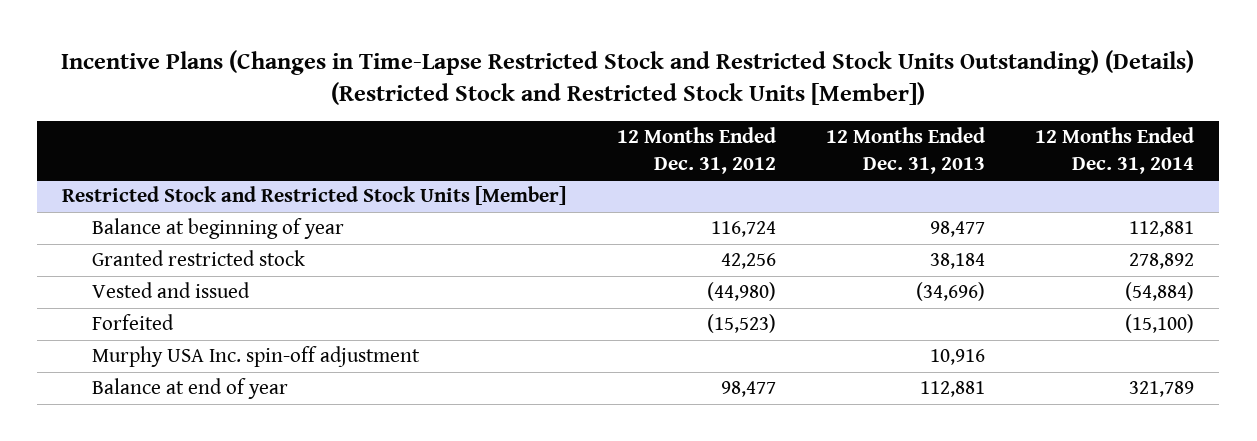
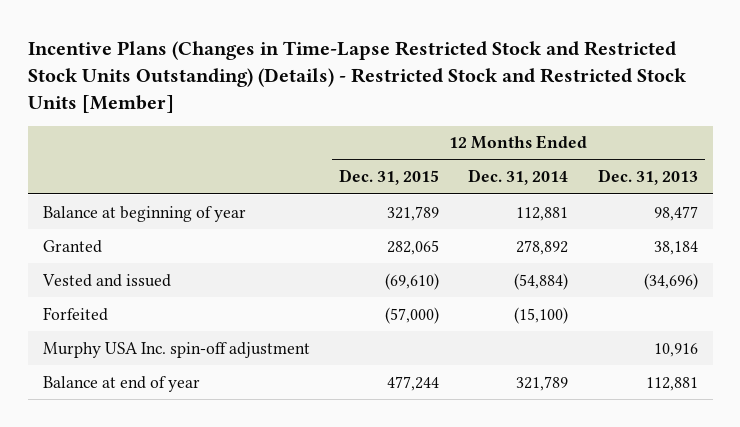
[61,50,1195,105] Incentive Plans (Changes in Time-Lapse Restricted Stock and Restricted Stock Units Outstanding) (Details) (Restricted Stock and Restricted Stock Units [Member]) -> [27,40,687,113] Incentive Plans (Changes in Time-Lapse Restricted Stock and Restricted Stock Units Outstanding) (Details) - Restricted Stock and Restricted Stock Units [Member]
[616,127,776,174] 12 Months Ended Dec. 31, 2012 -> none
none -> [339,169,440,186] Dec. 31, 2015
[62,186,567,206] Restricted Stock and Restricted Stock Units [Member] -> none
[92,250,306,267] Granted restricted stock -> [42,239,102,253] Granted

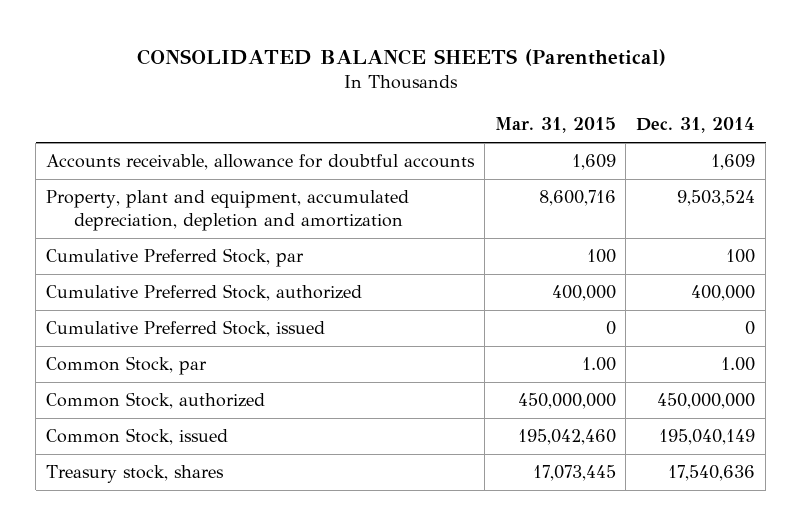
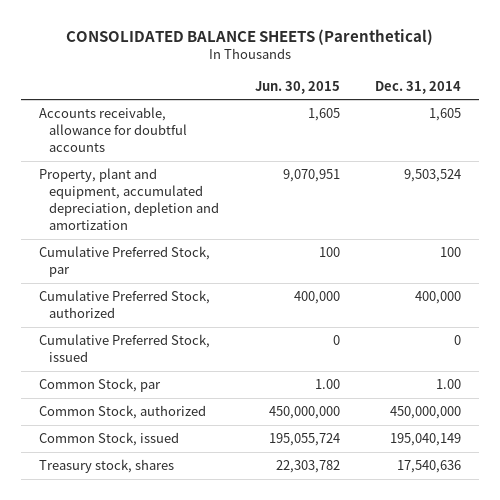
[494,117,616,134] Mar. 31, 2015 -> none
none -> [254,80,340,94] Jun. 30, 2015
[711,154,756,171] 1,609 -> [429,108,462,122] 1,605

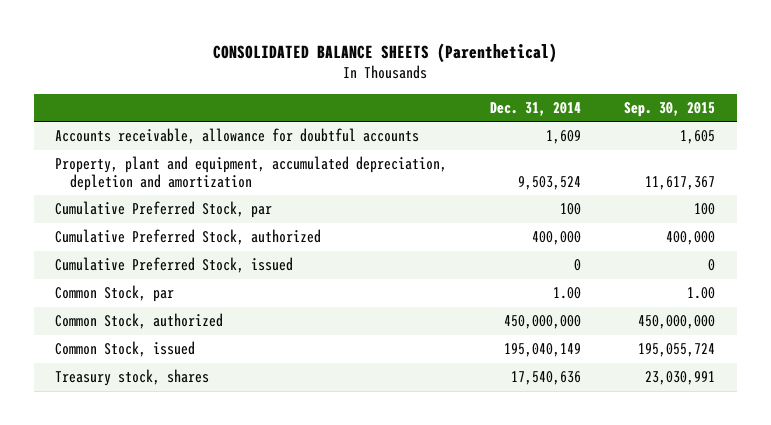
[254,80,340,94] Jun. 30, 2015 -> none
none -> [624,102,716,118] Sep. 30, 2015
[429,108,462,122] 1,605 -> [546,130,582,145] 1,609

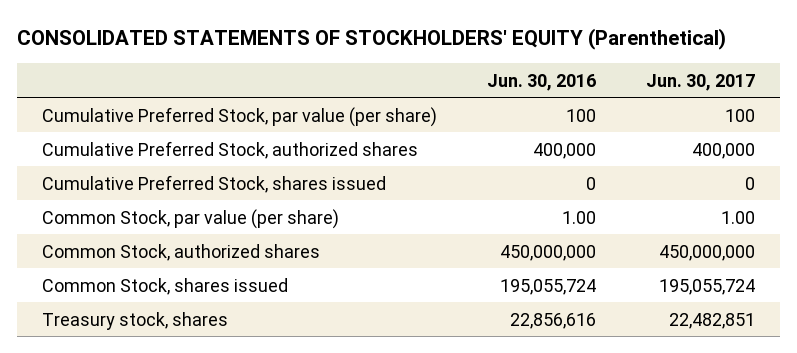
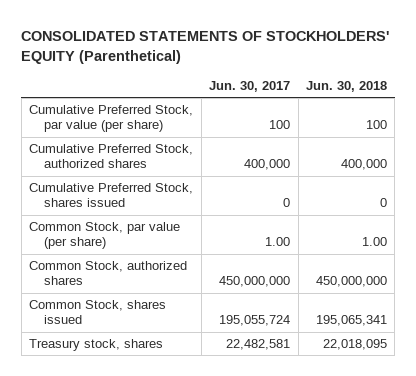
[487,73,597,91] Jun. 30, 2016 -> none
none -> [305,81,387,93] Jun. 30, 2018
[668,312,755,329] 22,482,851 -> [226,338,291,350] 22,482,581

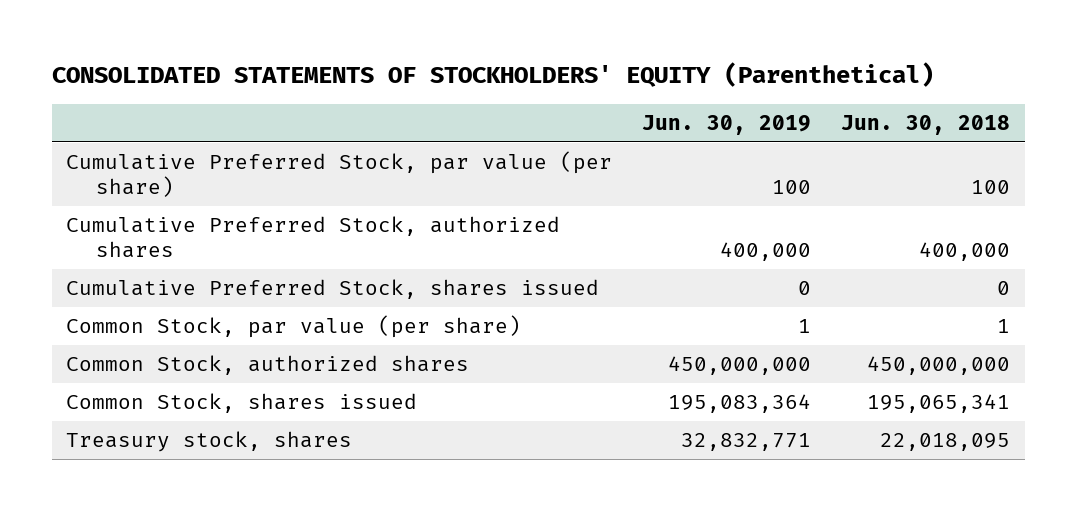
[209,81,291,93] Jun. 30, 2017 -> none
none -> [642,114,812,135] Jun. 30, 2019
[361,237,387,247] 1.00 -> [996,319,1010,334] 1

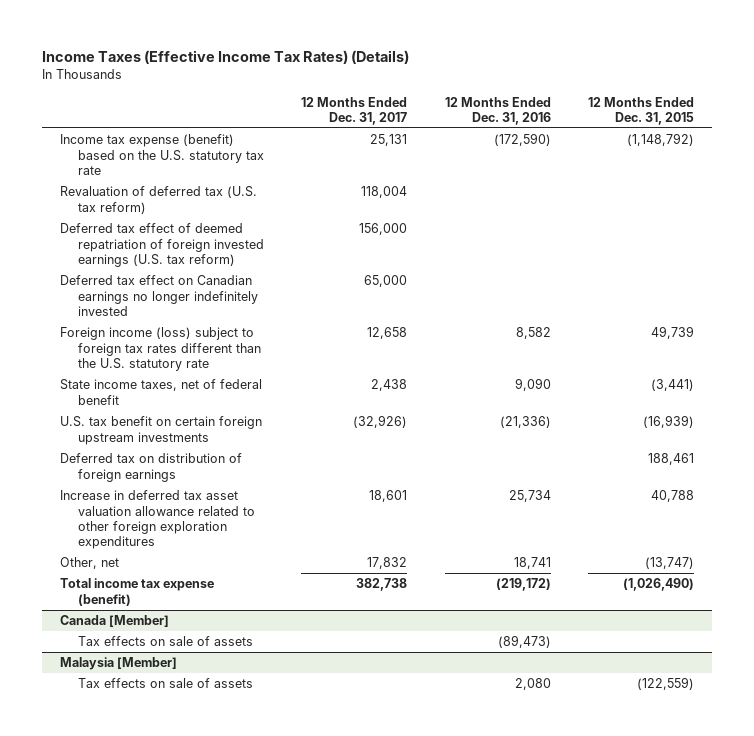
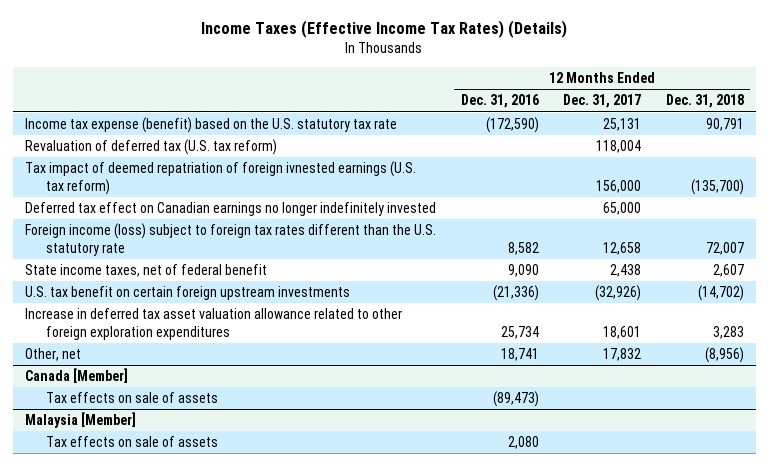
[587,96,694,125] 12 Months Ended Dec. 31, 2015 -> none
none -> [665,94,744,109] Dec. 31, 2018
[60,223,265,267] Deferred tax effect of deemed repatriation of foreign invested earnings (U.S. tax reform) -> [25,161,417,195] Tax impact of deemed repatriation of foreign ivnested earnings (U.S. tax reform)
[60,453,243,482] Deferred tax on distribution of foreign earnings -> none
[60,578,215,606] Total income tax expense (benefit) -> none

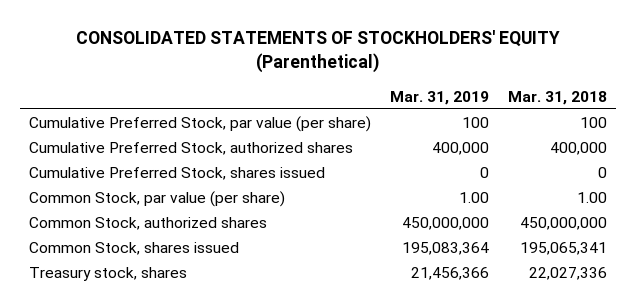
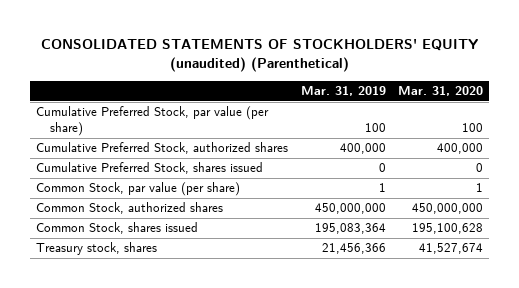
[76,30,561,74] CONSOLIDATED STATEMENTS OF STOCKHOLDERS' EQUITY (Parenthetical) -> [40,39,478,73] CONSOLIDATED STATEMENTS OF STOCKHOLDERS' EQUITY (unaudited) (Parenthetical)
[507,90,607,105] Mar. 31, 2018 -> none
none -> [397,85,483,96] Mar. 31, 2020
[459,192,490,204] 1.00 -> [378,183,386,193] 1

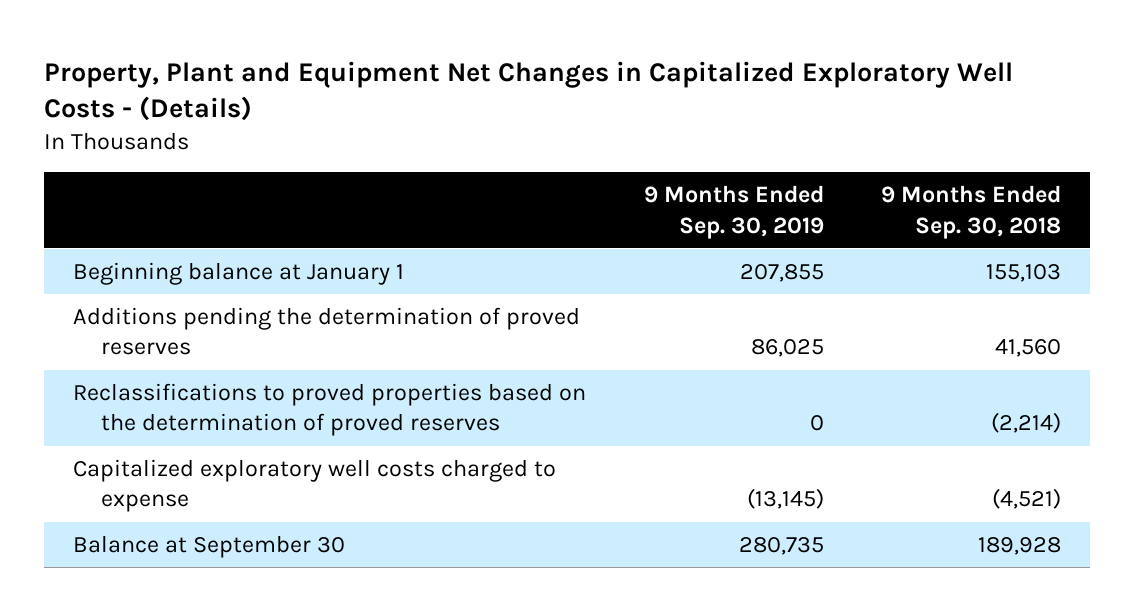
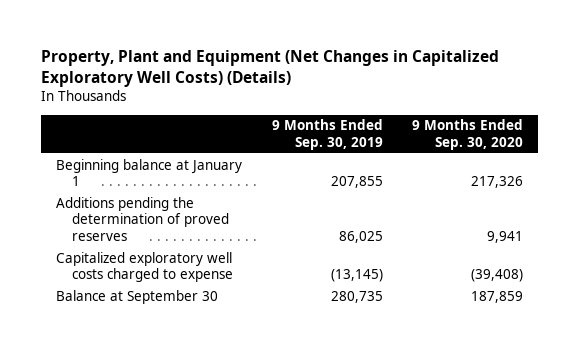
[44,60,1014,122] Property, Plant and Equipment Net Changes in Capitalized Exploratory Well Costs - (Details) -> [41,50,500,88] Property, Plant and Equipment (Net Changes in Capitalized Exploratory Well Costs) (Details)
[881,185,1062,239] 9 Months Ended Sep. 30, 2018 -> none
none -> [412,119,524,150] 9 Months Ended Sep. 30, 2020
[73,383,587,437] Reclassifications to proved properties based on the determination of proved reserves -> none

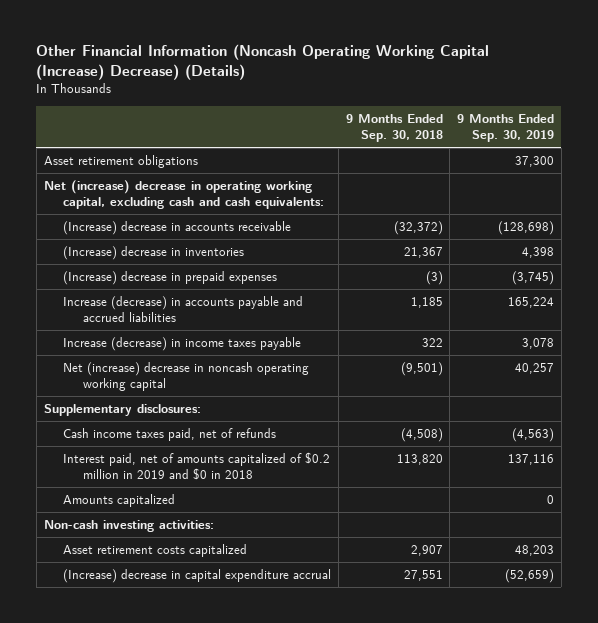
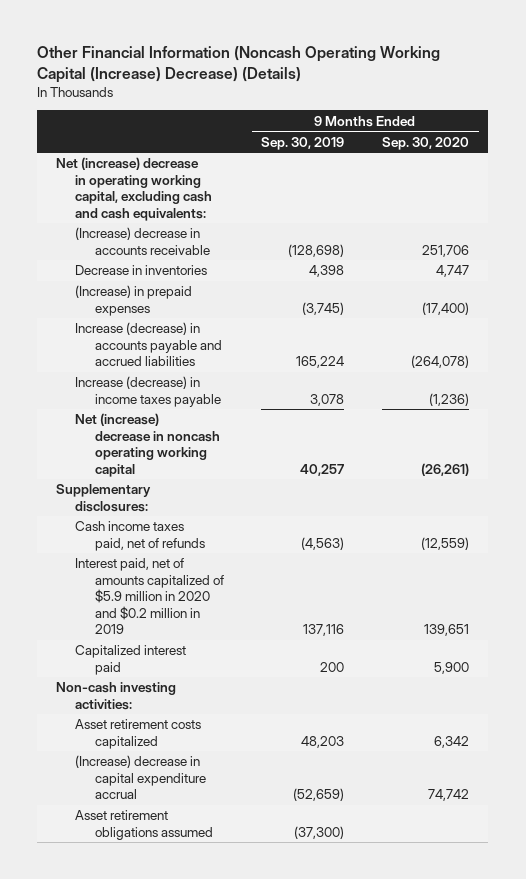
[345,114,443,142] 9 Months Ended Sep. 30, 2018 -> none
none -> [382,136,470,150] Sep. 30, 2020
[43,155,198,169] Asset retirement obligations -> none
[63,246,245,261] (Increase) decrease in inventories -> [75,265,208,276] Decrease in inventories
[63,271,278,286] (Increase) decrease in prepaid expenses -> [75,285,193,316] (Increase) in prepaid expenses
[63,452,331,480] Interest paid, net of amounts capitalized of $0.2 million in 2019 and $0 in 2018 -> [75,558,224,635] Interest paid, net of amounts capitalized of $5.9 million in 2020 and $0.2 million in 2019
[63,494,176,508] Amounts capitalized -> [75,645,187,675] Capitalized interest paid
[547,495,555,505] 0 -> [320,661,345,672] 200
none -> [75,810,213,840] Asset retirement obligations assumed

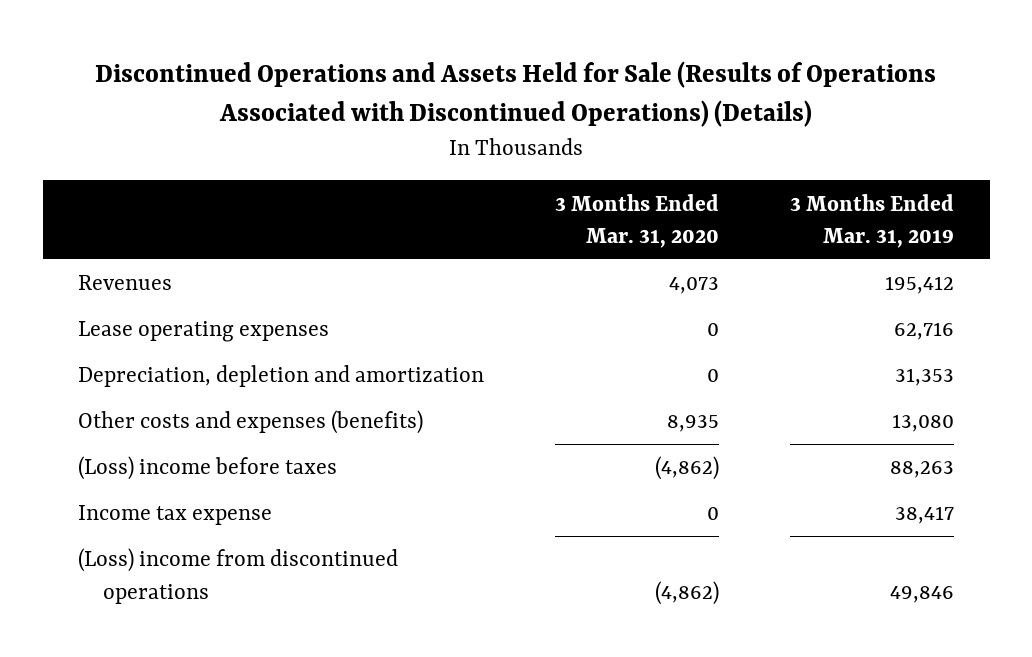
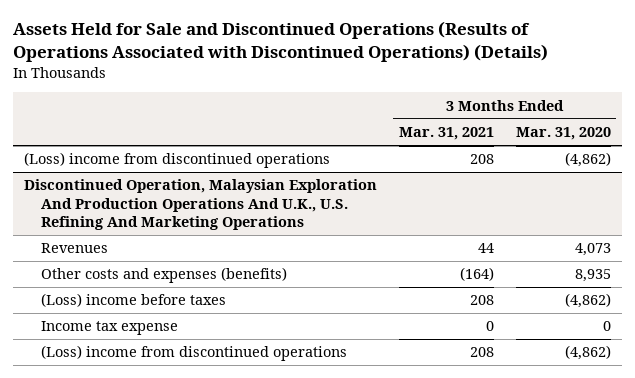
[95,60,937,128] Discontinued Operations and Assets Held for Sale (Results of Operations Associated with Discontinued Operations) (Details) -> [12,21,548,63] Assets Held for Sale and Discontinued Operations (Results of Operations Associated with Discontinued Operations) (Details)
[790,193,955,248] 3 Months Ended Mar. 31, 2019 -> none
none -> [398,127,494,141] Mar. 31, 2021
none -> [23,152,330,169] (Loss) income from discontinued operations
none -> [23,179,377,231] Discontinued Operation, Malaysian Exploration And Production Operations And U.K., U.S. Refining And Marketing Operations
[78,321,330,343] Lease operating expenses -> none
[78,365,485,388] Depreciation, depletion and amortization -> none

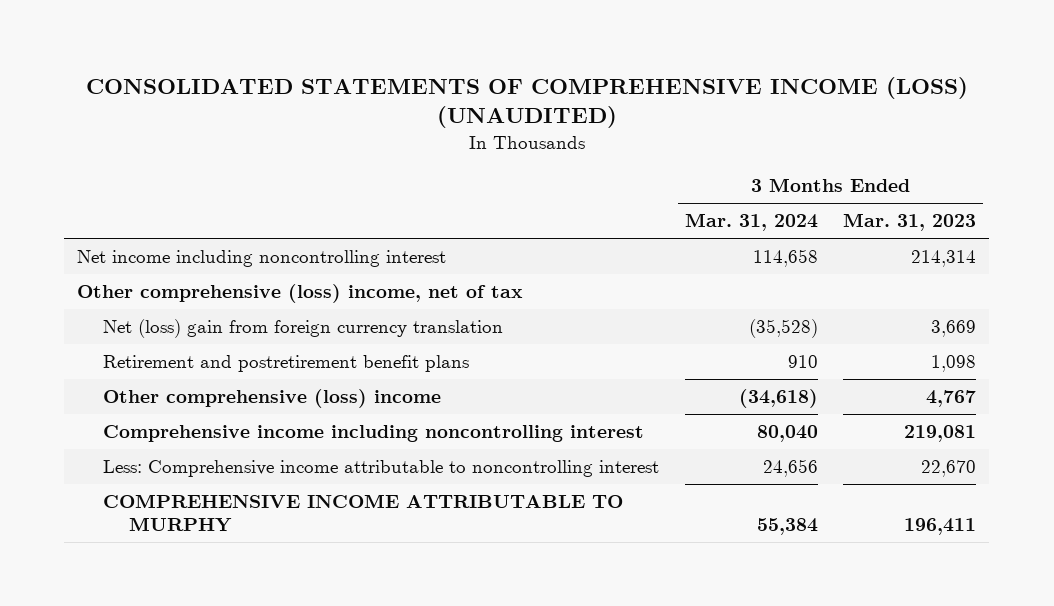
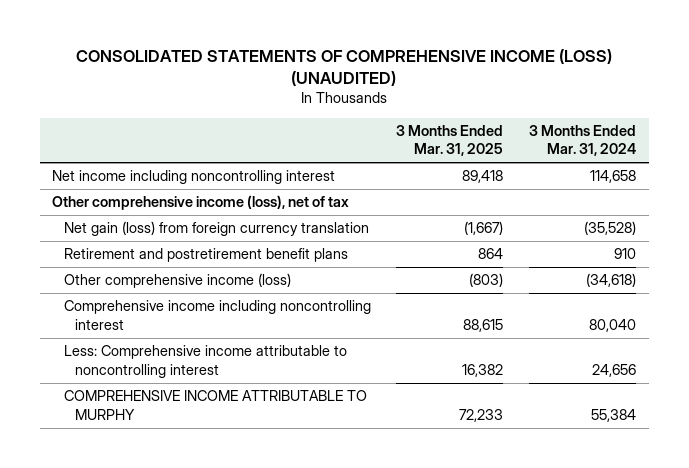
[843,213,977,232] Mar. 31, 2023 -> none
none -> [396,125,504,157] 3 Months Ended Mar. 31, 2025
[77,284,524,304] Other comprehensive (loss) income, net of tax -> [52,195,350,211] Other comprehensive income (loss), net of tax
[103,319,504,339] Net (loss) gain from foreign currency translation -> [63,221,369,237] Net gain (loss) from foreign currency translation
[103,389,442,409] Other comprehensive (loss) income -> [63,273,291,289] Other comprehensive income (loss)

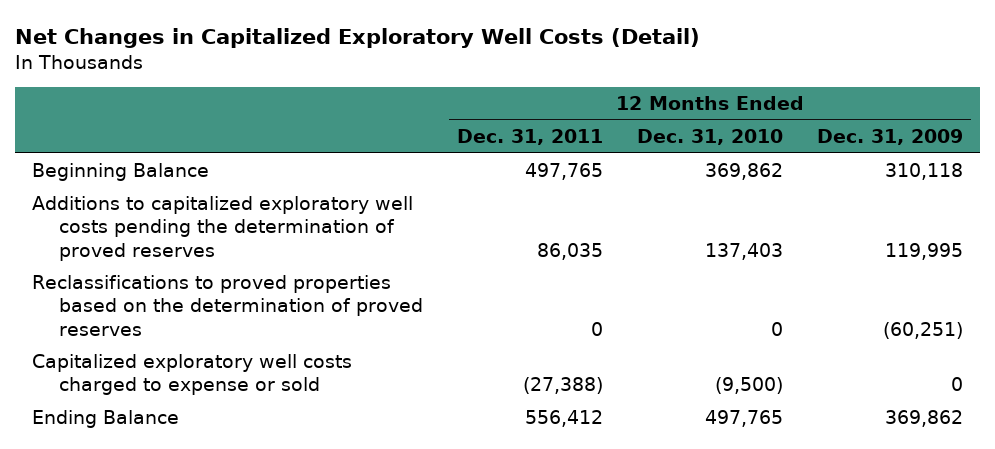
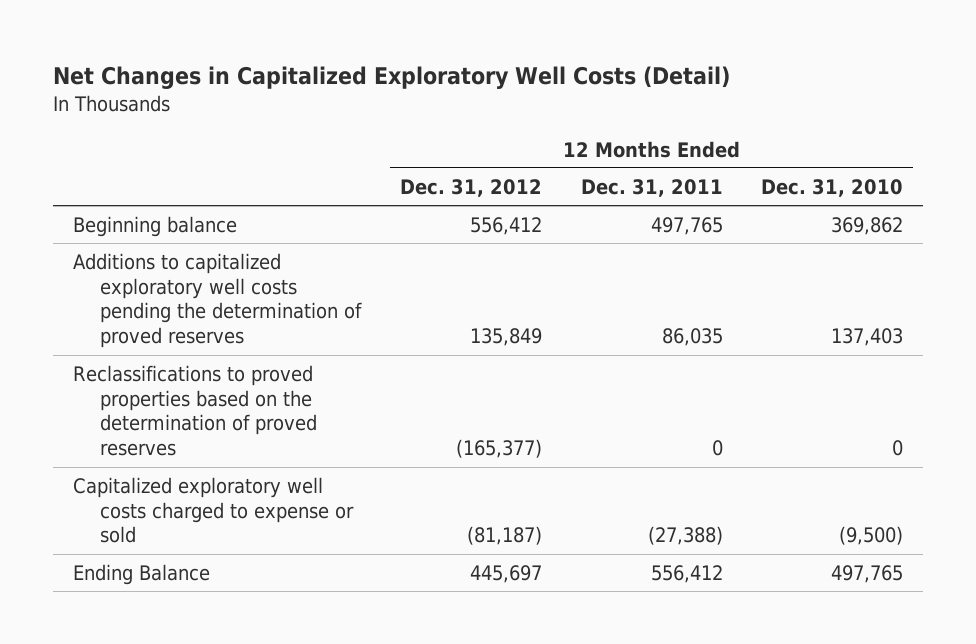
[817,129,964,146] Dec. 31, 2009 -> none
none -> [400,178,543,197] Dec. 31, 2012
[32,163,210,182] Beginning Balance -> [72,215,237,237] Beginning balance

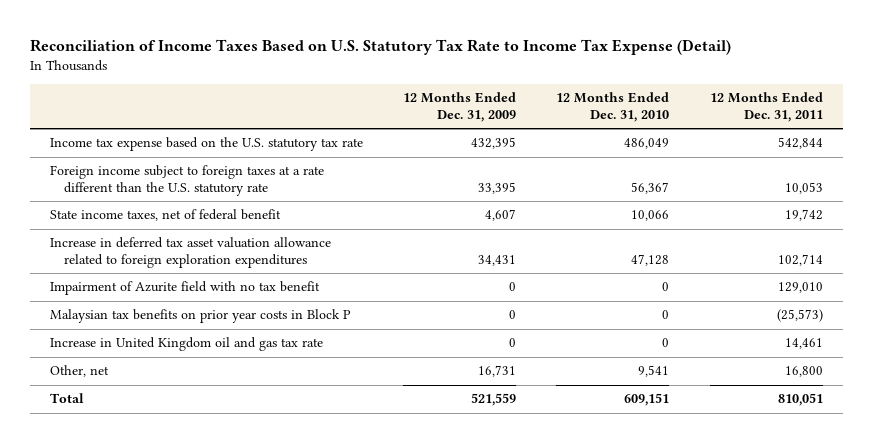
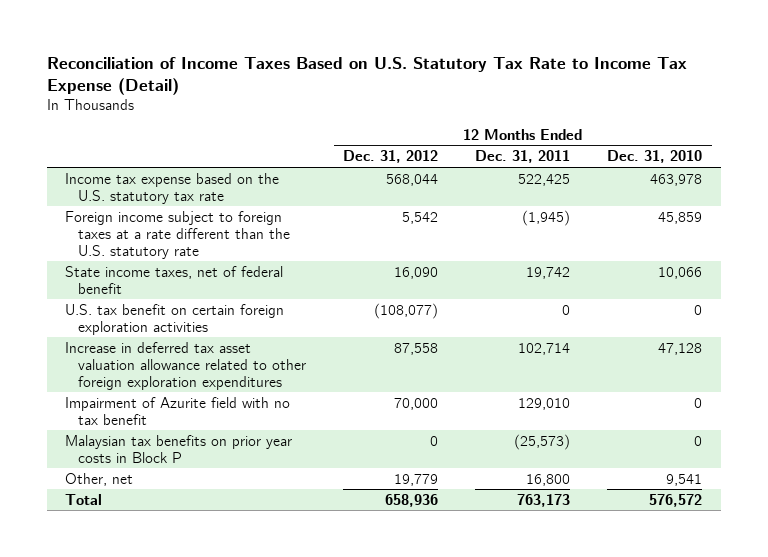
[403,92,517,122] 12 Months Ended Dec. 31, 2009 -> none
none -> [343,150,439,164] Dec. 31, 2012
[624,138,670,150] 486,049 -> [650,173,703,186] 463,978
[777,137,823,150] 542,844 -> [518,173,571,186] 522,425
[631,181,670,194] 56,367 -> [658,211,703,224] 45,859
[784,181,823,194] 10,053 -> [522,209,571,226] (1,945)
none -> [65,303,285,335] U.S. tax benefit on certain foreign exploration activities
[49,237,331,268] Increase in deferred tax asset valuation allowance related to foreign exploration expenditures -> [65,341,307,390] Increase in deferred tax asset valuation allowance related to other foreign exploration expenditures
[49,337,323,352] Increase in United Kingdom oil and gas tax rate -> none
[624,393,670,407] 609,151 -> [649,493,703,507] 576,572
[777,393,823,407] 810,051 -> [517,493,571,507] 763,173

